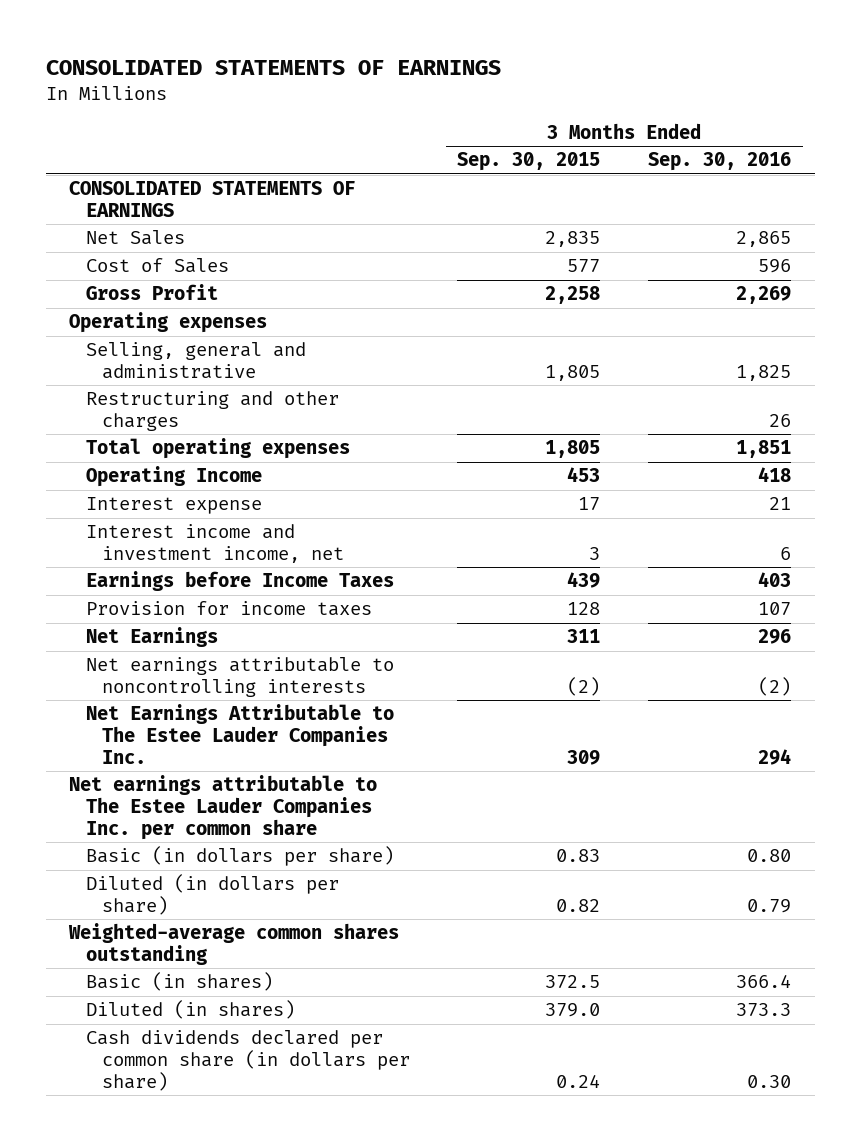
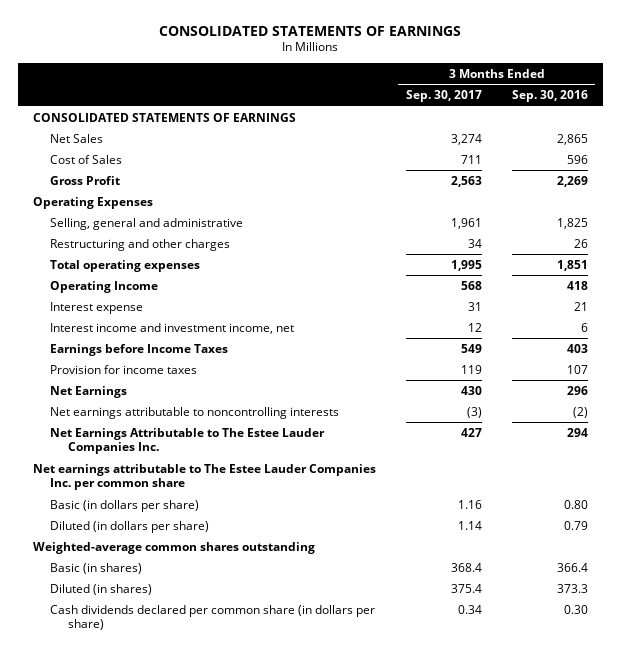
[457,152,601,172] Sep. 30, 2015 -> none
none -> [405,90,482,103] Sep. 30, 2017
[69,312,268,334] Operating expenses -> [32,196,153,209] Operating Expenses

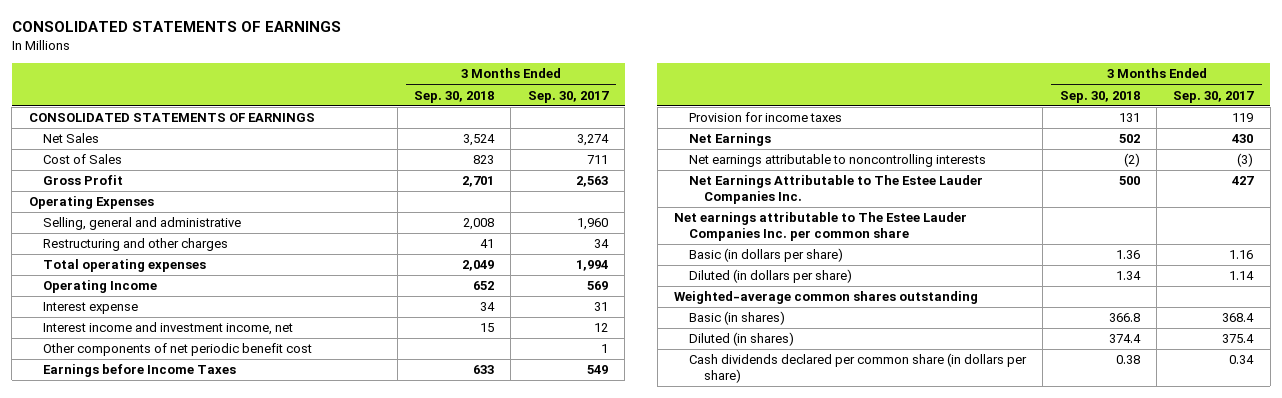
[511,90,588,103] Sep. 30, 2016 -> none
none -> [414,90,495,103] Sep. 30, 2018
[450,217,482,229] 1,961 -> [576,218,608,231] 1,960
[450,259,482,271] 1,995 -> [575,260,608,272] 1,994
[460,280,482,290] 568 -> [586,281,608,291] 569
none -> [43,343,313,357] Other components of net periodic benefit cost

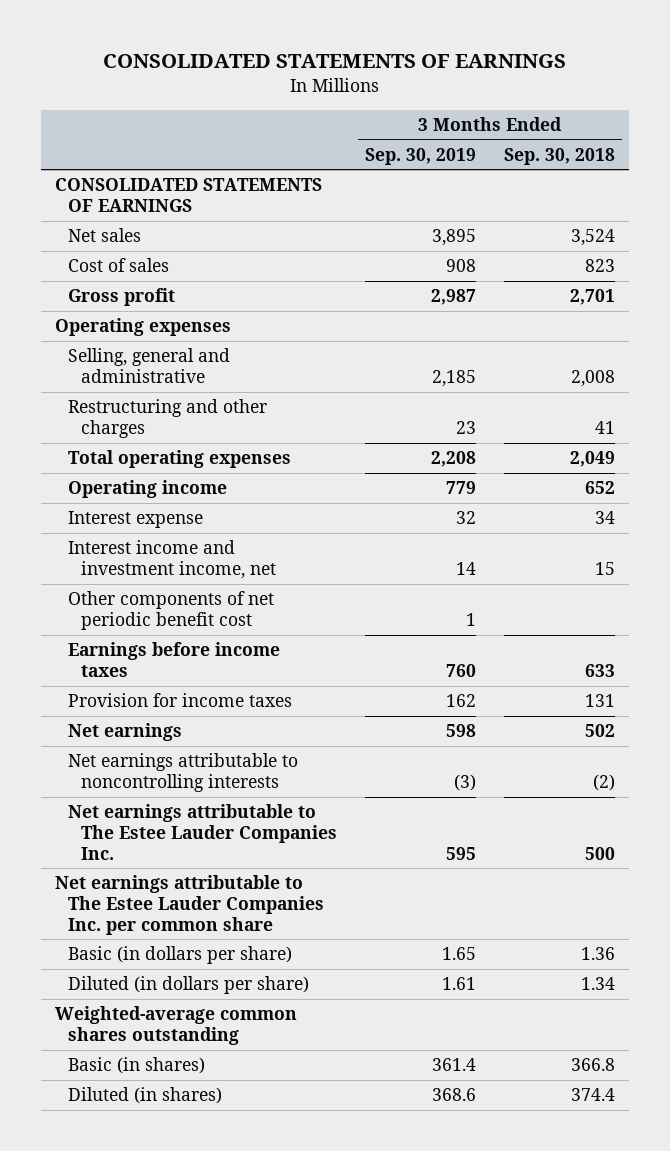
[527,90,609,103] Sep. 30, 2017 -> none
none -> [364,147,476,165] Sep. 30, 2019
[43,133,100,144] Net Sales -> [67,228,141,243] Net sales
[43,154,123,165] Cost of Sales -> [67,258,169,273] Cost of sales
[43,175,124,186] Gross Profit -> [67,288,175,307] Gross profit
[28,196,154,210] Operating Expenses -> [55,318,232,337] Operating expenses
[43,280,158,294] Operating Income -> [67,480,227,499] Operating income
[43,364,237,378] Earnings before Income Taxes -> [67,642,280,677] Earnings before income taxes
[688,133,771,147] Net Earnings -> [67,723,182,742] Net earnings
[688,175,983,205] Net Earnings Attributable to The Estee Lauder Companies Inc. -> [67,804,337,860] Net earnings attributable to The Estee Lauder Companies Inc.
[688,353,1027,384] Cash dividends declared per common share (in dollars per share) -> none

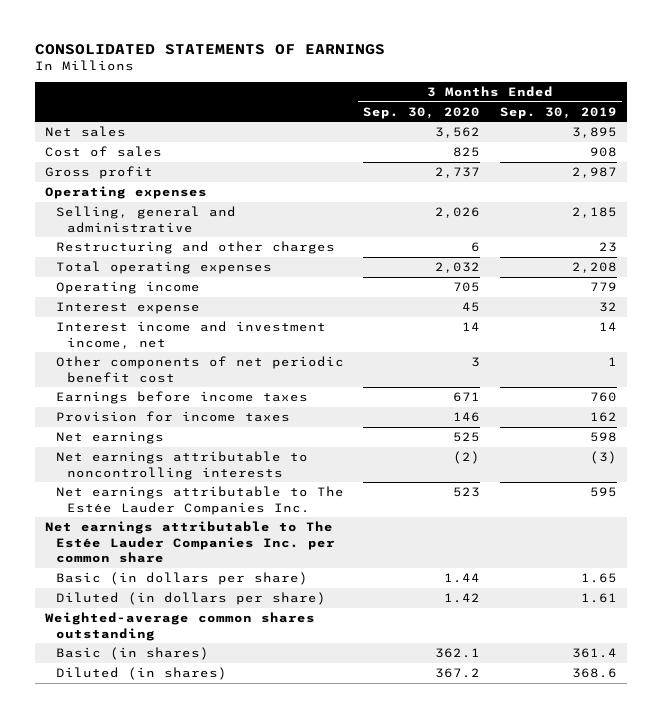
[503,147,615,165] Sep. 30, 2018 -> none
none -> [363,106,481,119] Sep. 30, 2020
[55,178,323,212] CONSOLIDATED STATEMENTS OF EARNINGS -> none
[67,804,337,860] Net earnings attributable to The Estee Lauder Companies Inc. -> [55,486,344,515] Net earnings attributable to The Estée Lauder Companies Inc.
[55,875,324,935] Net earnings attributable to The Estee Lauder Companies Inc. per common share -> [44,521,335,564] Net earnings attributable to The Estée Lauder Companies Inc. per common share

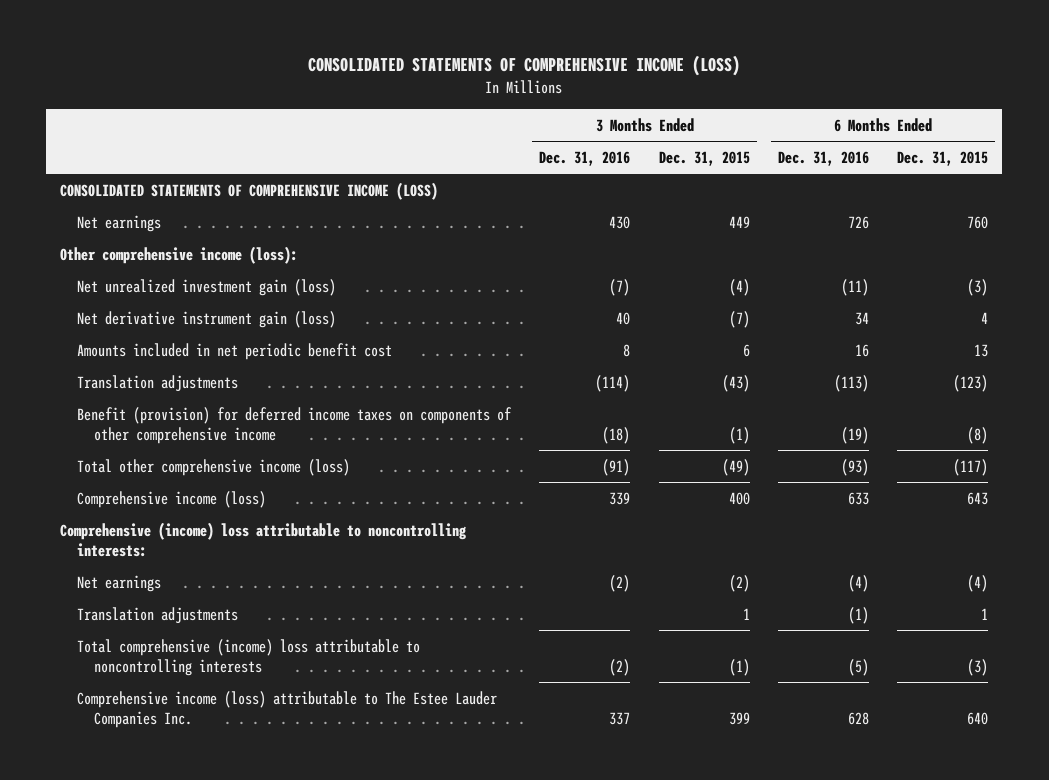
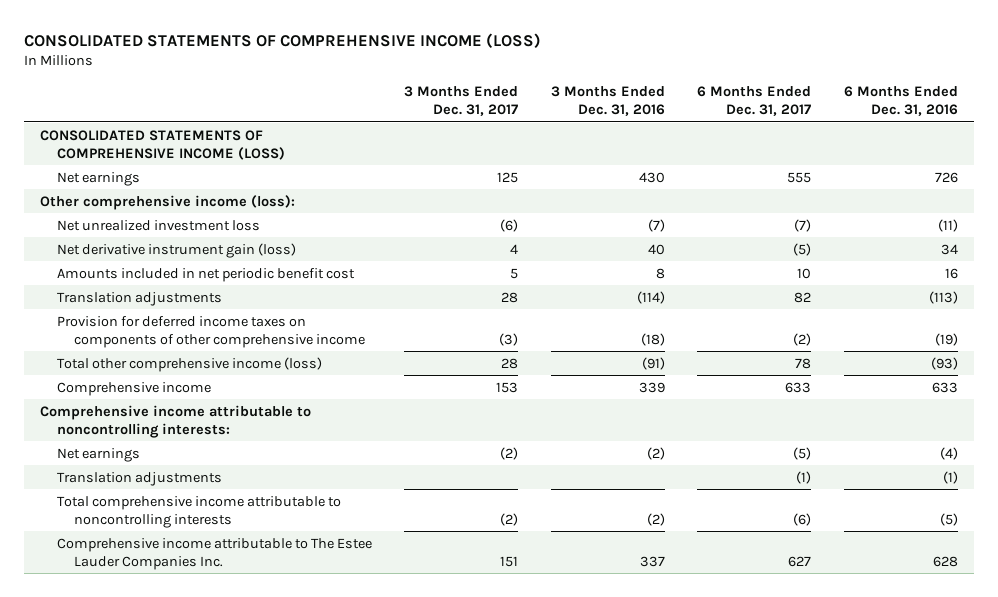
[658,150,750,166] Dec. 31, 2015 -> none
[897,150,989,166] Dec. 31, 2015 -> none
none -> [404,86,519,117] 3 Months Ended Dec. 31, 2017
none -> [697,86,812,117] 6 Months Ended Dec. 31, 2017
[77,278,337,296] Net unrealized investment gain (loss) -> [56,219,260,231] Net unrealized investment loss
[77,406,513,444] Benefit (provision) for deferred income taxes on components of other comprehensive income -> [56,315,365,348] Provision for deferred income taxes on components of other comprehensive income
[77,490,267,508] Comprehensive income (loss) -> [56,381,211,396] Comprehensive income
[60,521,468,557] Comprehensive (income) loss attributable to noncontrolling interests: -> [40,404,312,438] Comprehensive income attributable to noncontrolling interests:
[77,638,421,676] Total comprehensive (income) loss attributable to noncontrolling interests -> [56,495,341,528] Total comprehensive income attributable to noncontrolling interests
[77,690,498,728] Comprehensive income (loss) attributable to The Estee Lauder Companies Inc. -> [56,537,372,570] Comprehensive income attributable to The Estee Lauder Companies Inc.

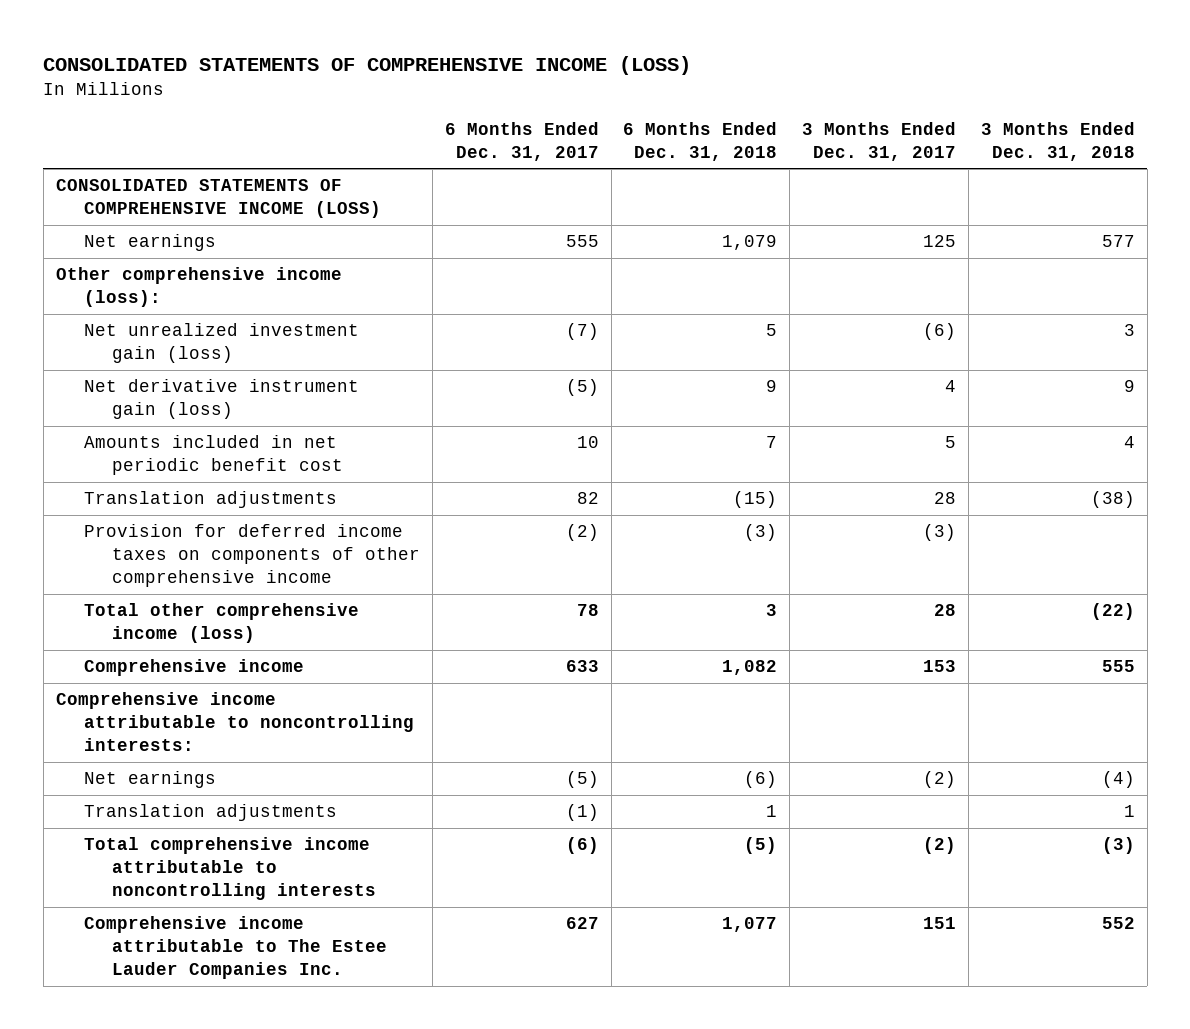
[550,86,665,117] 3 Months Ended Dec. 31, 2016 -> none
[843,86,958,117] 6 Months Ended Dec. 31, 2016 -> none
none -> [623,121,778,161] 6 Months Ended Dec. 31, 2018
none -> [980,121,1135,161] 3 Months Ended Dec. 31, 2018
[56,219,260,231] Net unrealized investment loss -> [83,323,359,364] Net unrealized investment gain (loss)

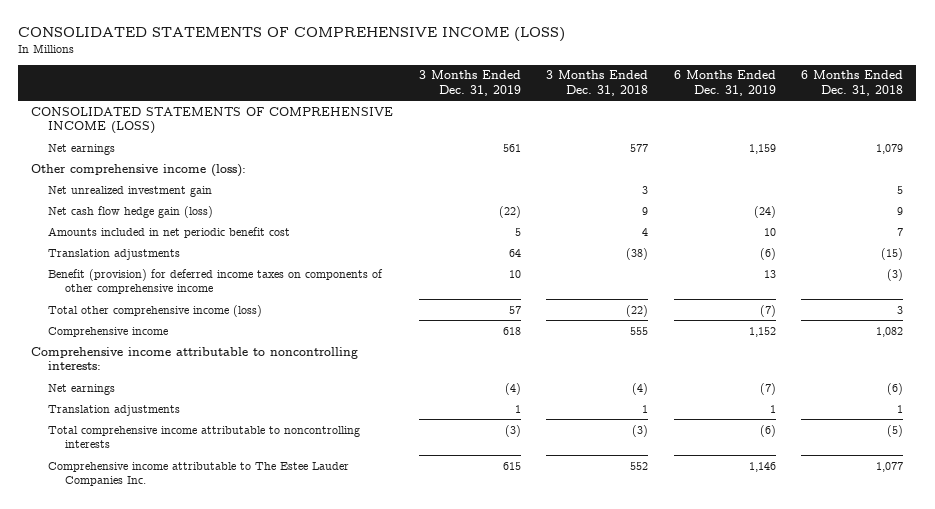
[444,121,599,161] 6 Months Ended Dec. 31, 2017 -> none
[802,121,957,161] 3 Months Ended Dec. 31, 2017 -> none
none -> [418,70,521,96] 3 Months Ended Dec. 31, 2019
none -> [673,70,776,96] 6 Months Ended Dec. 31, 2019
[83,323,359,364] Net unrealized investment gain (loss) -> [48,185,213,197] Net unrealized investment gain
[83,379,359,420] Net derivative instrument gain (loss) -> [48,205,214,218] Net cash flow hedge gain (loss)
[83,524,421,588] Provision for deferred income taxes on components of other comprehensive income -> [48,268,384,295] Benefit (provision) for deferred income taxes on components of other comprehensive income

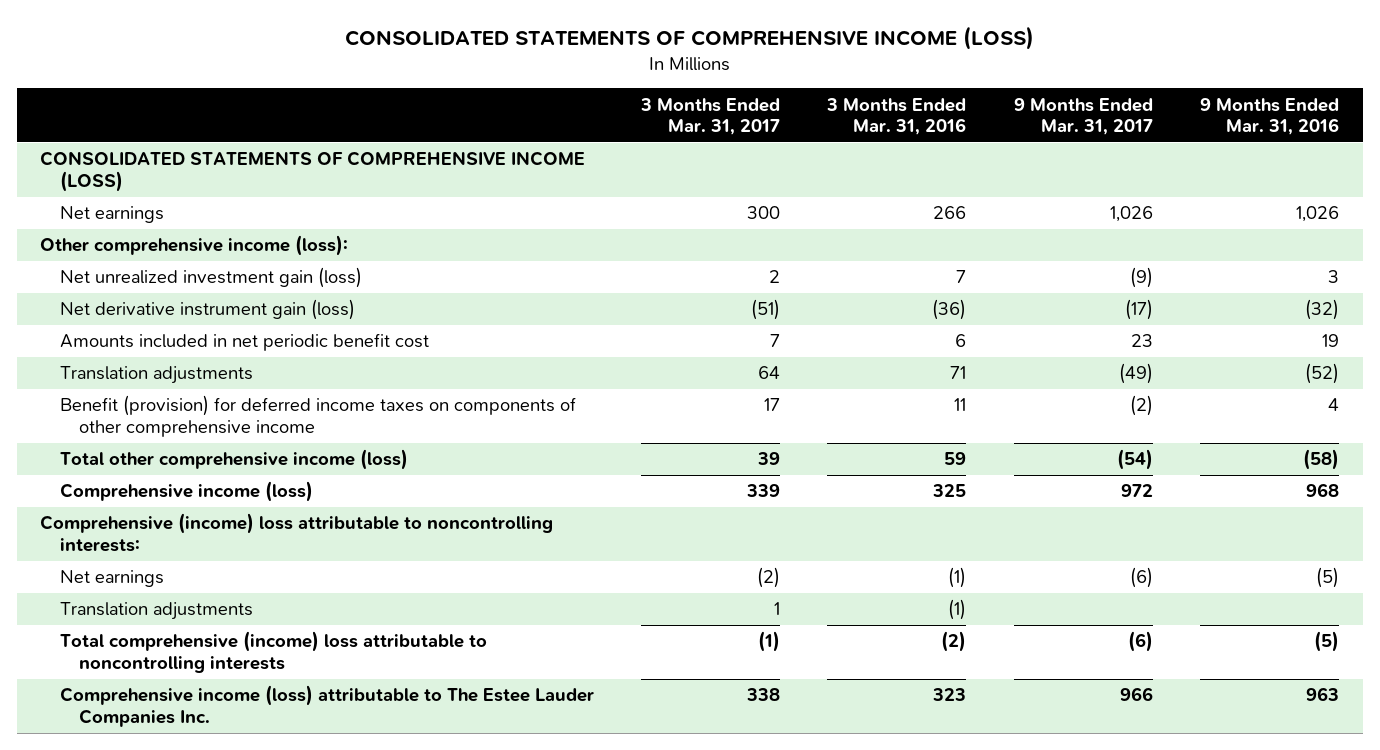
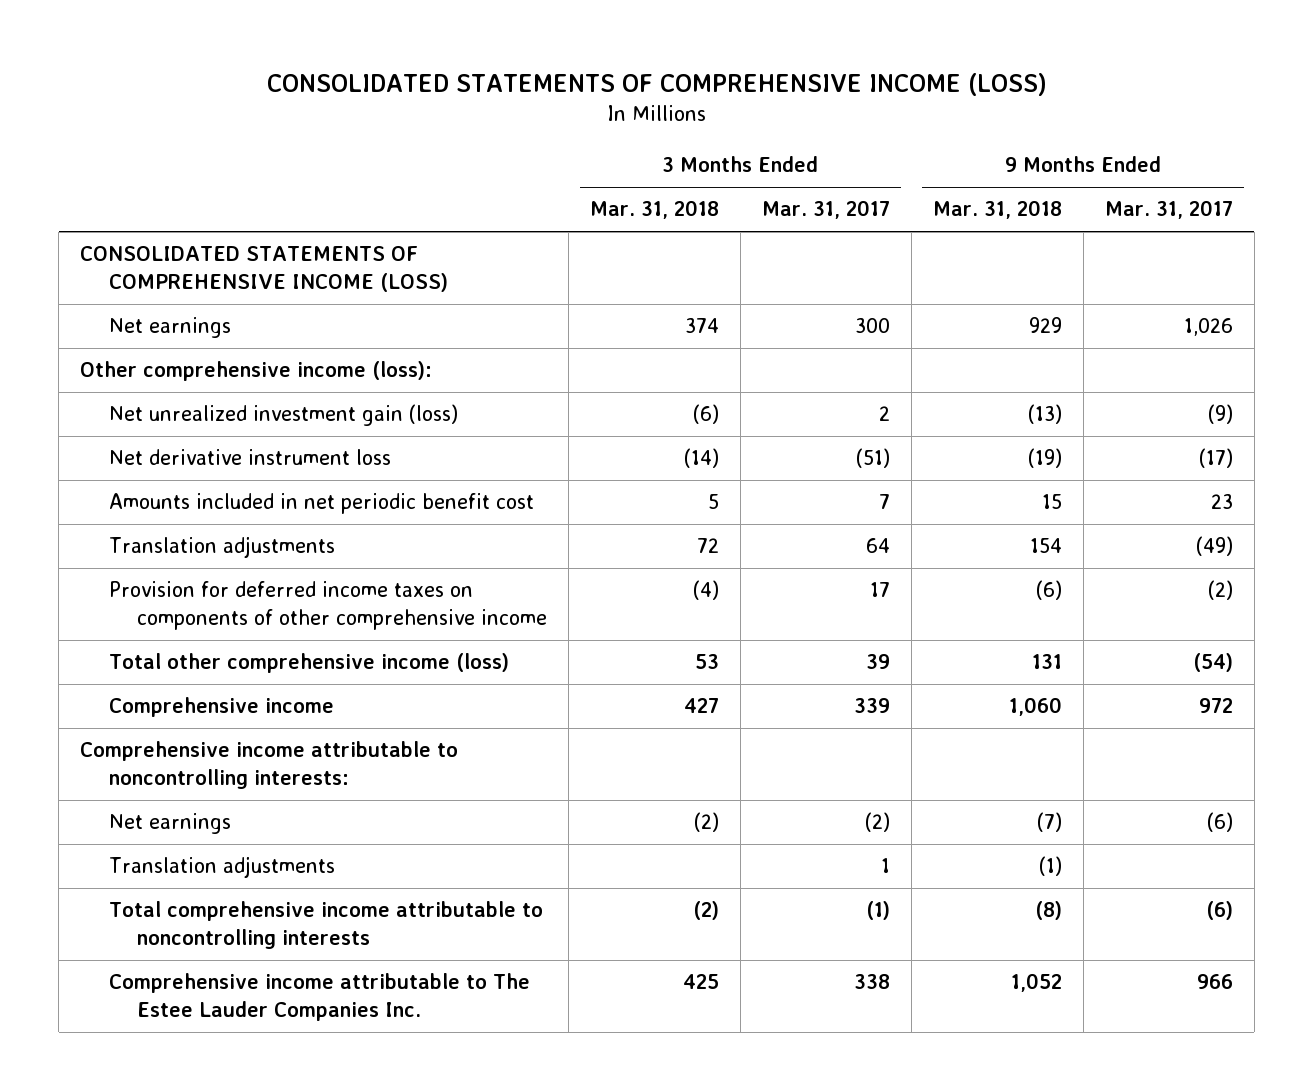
[826,97,967,136] 3 Months Ended Mar. 31, 2016 -> none
[1200,97,1340,136] 9 Months Ended Mar. 31, 2016 -> none
none -> [590,200,720,220] Mar. 31, 2018
none -> [933,200,1063,220] Mar. 31, 2018
[59,299,355,321] Net derivative instrument gain (loss) -> [108,449,391,466] Net derivative instrument loss
[59,395,576,437] Benefit (provision) for deferred income taxes on components of other comprehensive income -> [108,581,548,631] Provision for deferred income taxes on components of other comprehensive income
[59,481,313,503] Comprehensive income (loss) -> [108,697,334,718] Comprehensive income
[40,513,554,552] Comprehensive (income) loss attributable to noncontrolling interests: -> [80,741,459,790] Comprehensive income attributable to noncontrolling interests:
[59,631,487,673] Total comprehensive (income) loss attributable to noncontrolling interests -> [108,901,543,950] Total comprehensive income attributable to noncontrolling interests
[59,685,594,727] Comprehensive income (loss) attributable to The Estee Lauder Companies Inc. -> [108,973,530,1022] Comprehensive income attributable to The Estee Lauder Companies Inc.

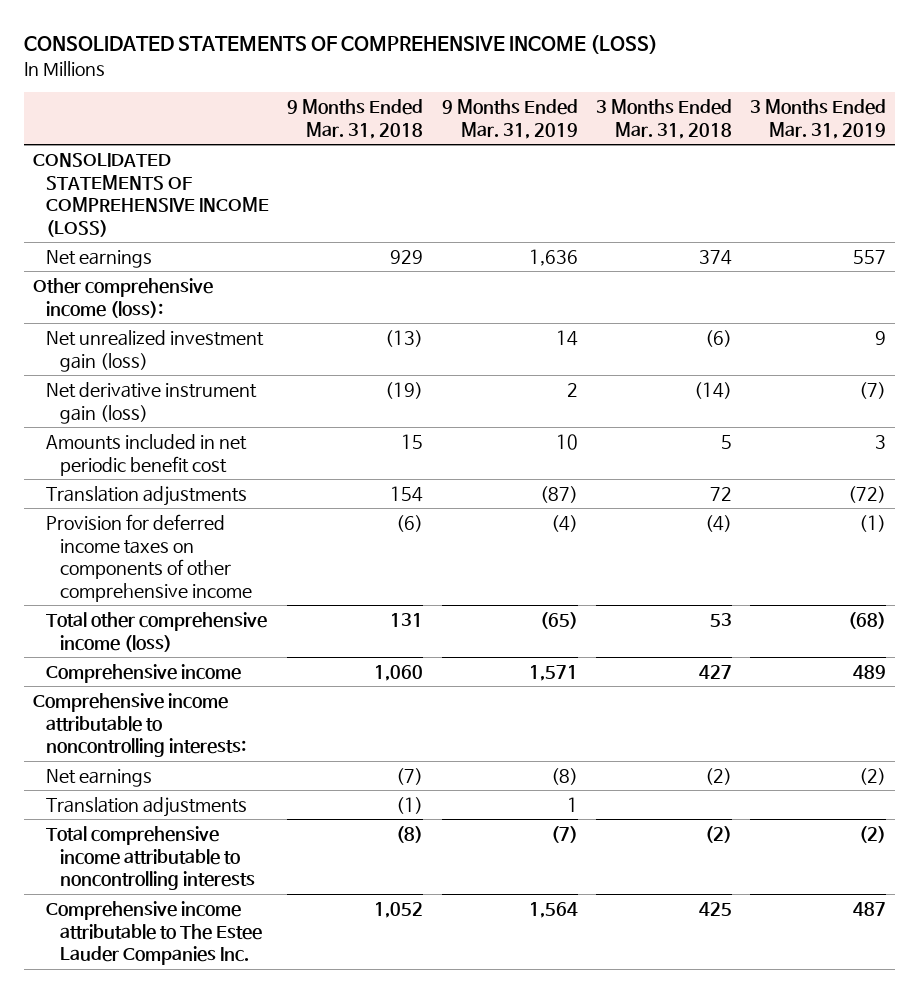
[762,200,891,220] Mar. 31, 2017 -> none
[1104,200,1233,220] Mar. 31, 2017 -> none
none -> [441,99,578,139] 9 Months Ended Mar. 31, 2019
none -> [749,99,886,139] 3 Months Ended Mar. 31, 2019
[108,449,391,466] Net derivative instrument loss -> [46,381,258,424] Net derivative instrument gain (loss)

